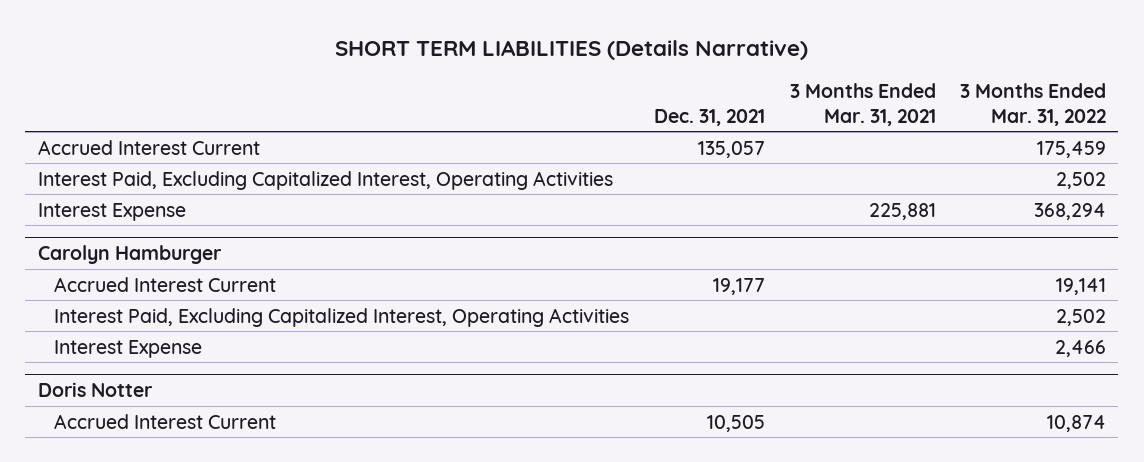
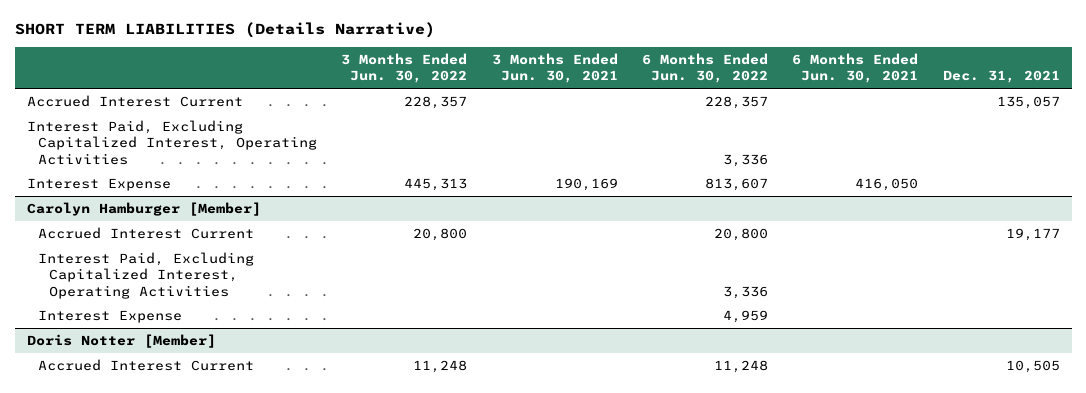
[789,82,936,126] 3 Months Ended Mar. 31, 2021 -> none
[960,82,1107,126] 3 Months Ended Mar. 31, 2022 -> none
none -> [341,52,468,84] 3 Months Ended Jun. 30, 2022
none -> [491,52,618,84] 3 Months Ended Jun. 30, 2021
none -> [641,52,768,84] 6 Months Ended Jun. 30, 2022
none -> [792,52,919,84] 6 Months Ended Jun. 30, 2021
[37,245,222,265] Carolyn Hamburger -> [26,201,261,216] Carolyn Hamburger [Member]
[37,382,153,398] Doris Notter -> [26,333,216,348] Doris Notter [Member]

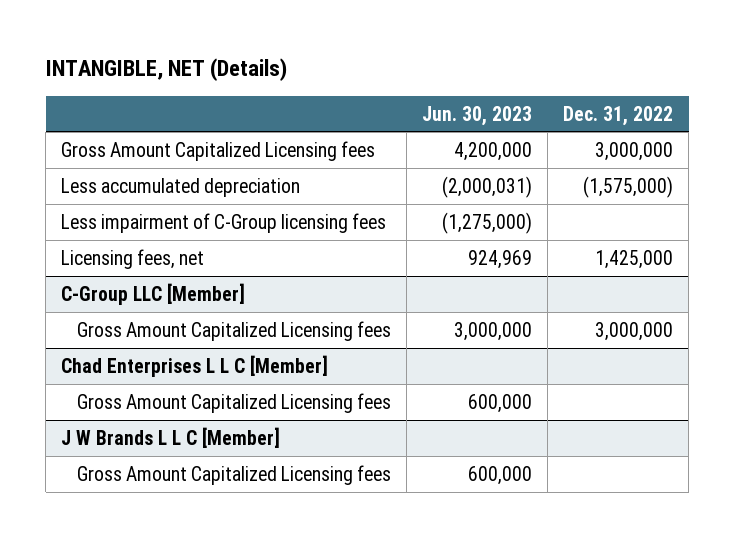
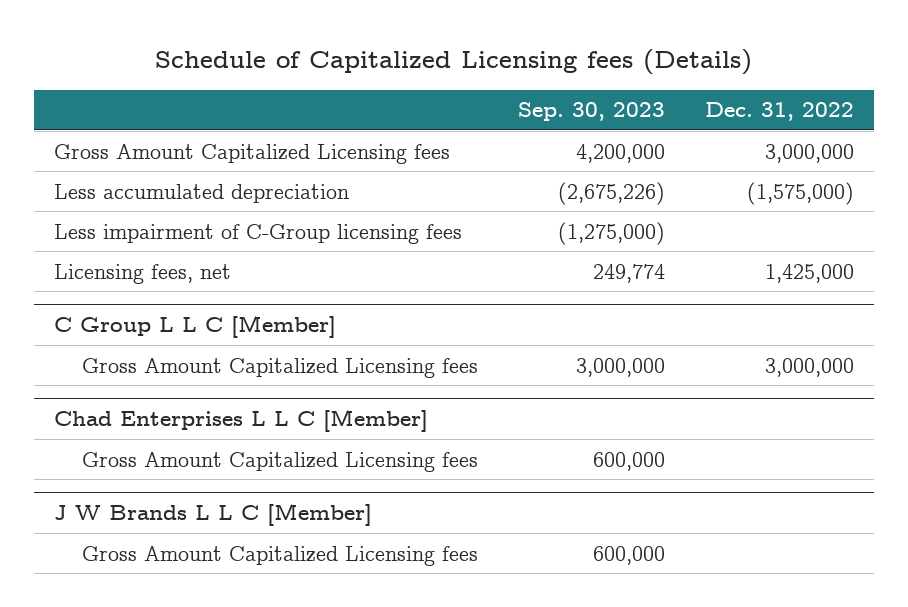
[45,58,287,82] INTANGIBLE, NET (Details) -> [155,48,753,75] Schedule of Capitalized Licensing fees (Details)
[422,105,533,126] Jun. 30, 2023 -> none
none -> [517,102,665,122] Sep. 30, 2023
[61,282,246,305] C-Group LLC [Member] -> [54,314,337,338] C Group L L C [Member]

